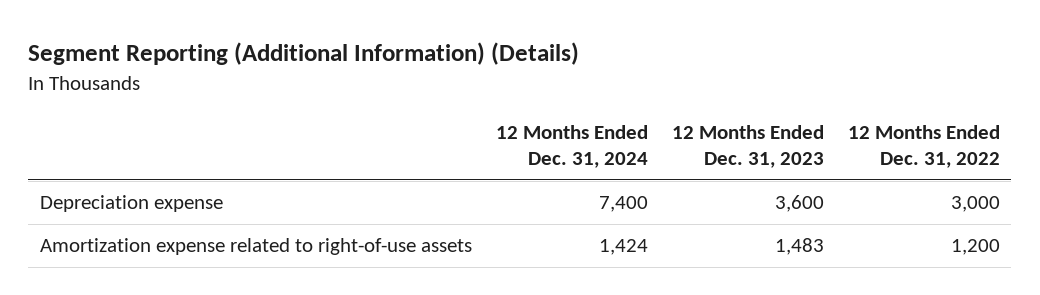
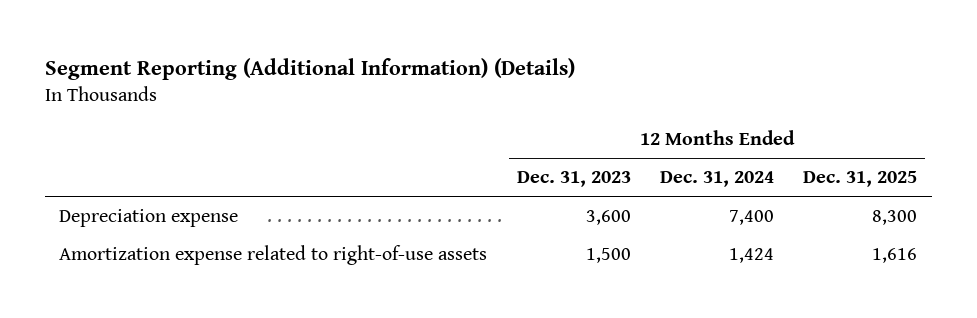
[847,125,1000,169] 12 Months Ended Dec. 31, 2022 -> none
none -> [803,171,918,188] Dec. 31, 2025
[774,238,824,256] 1,483 -> [585,248,631,264] 1,500

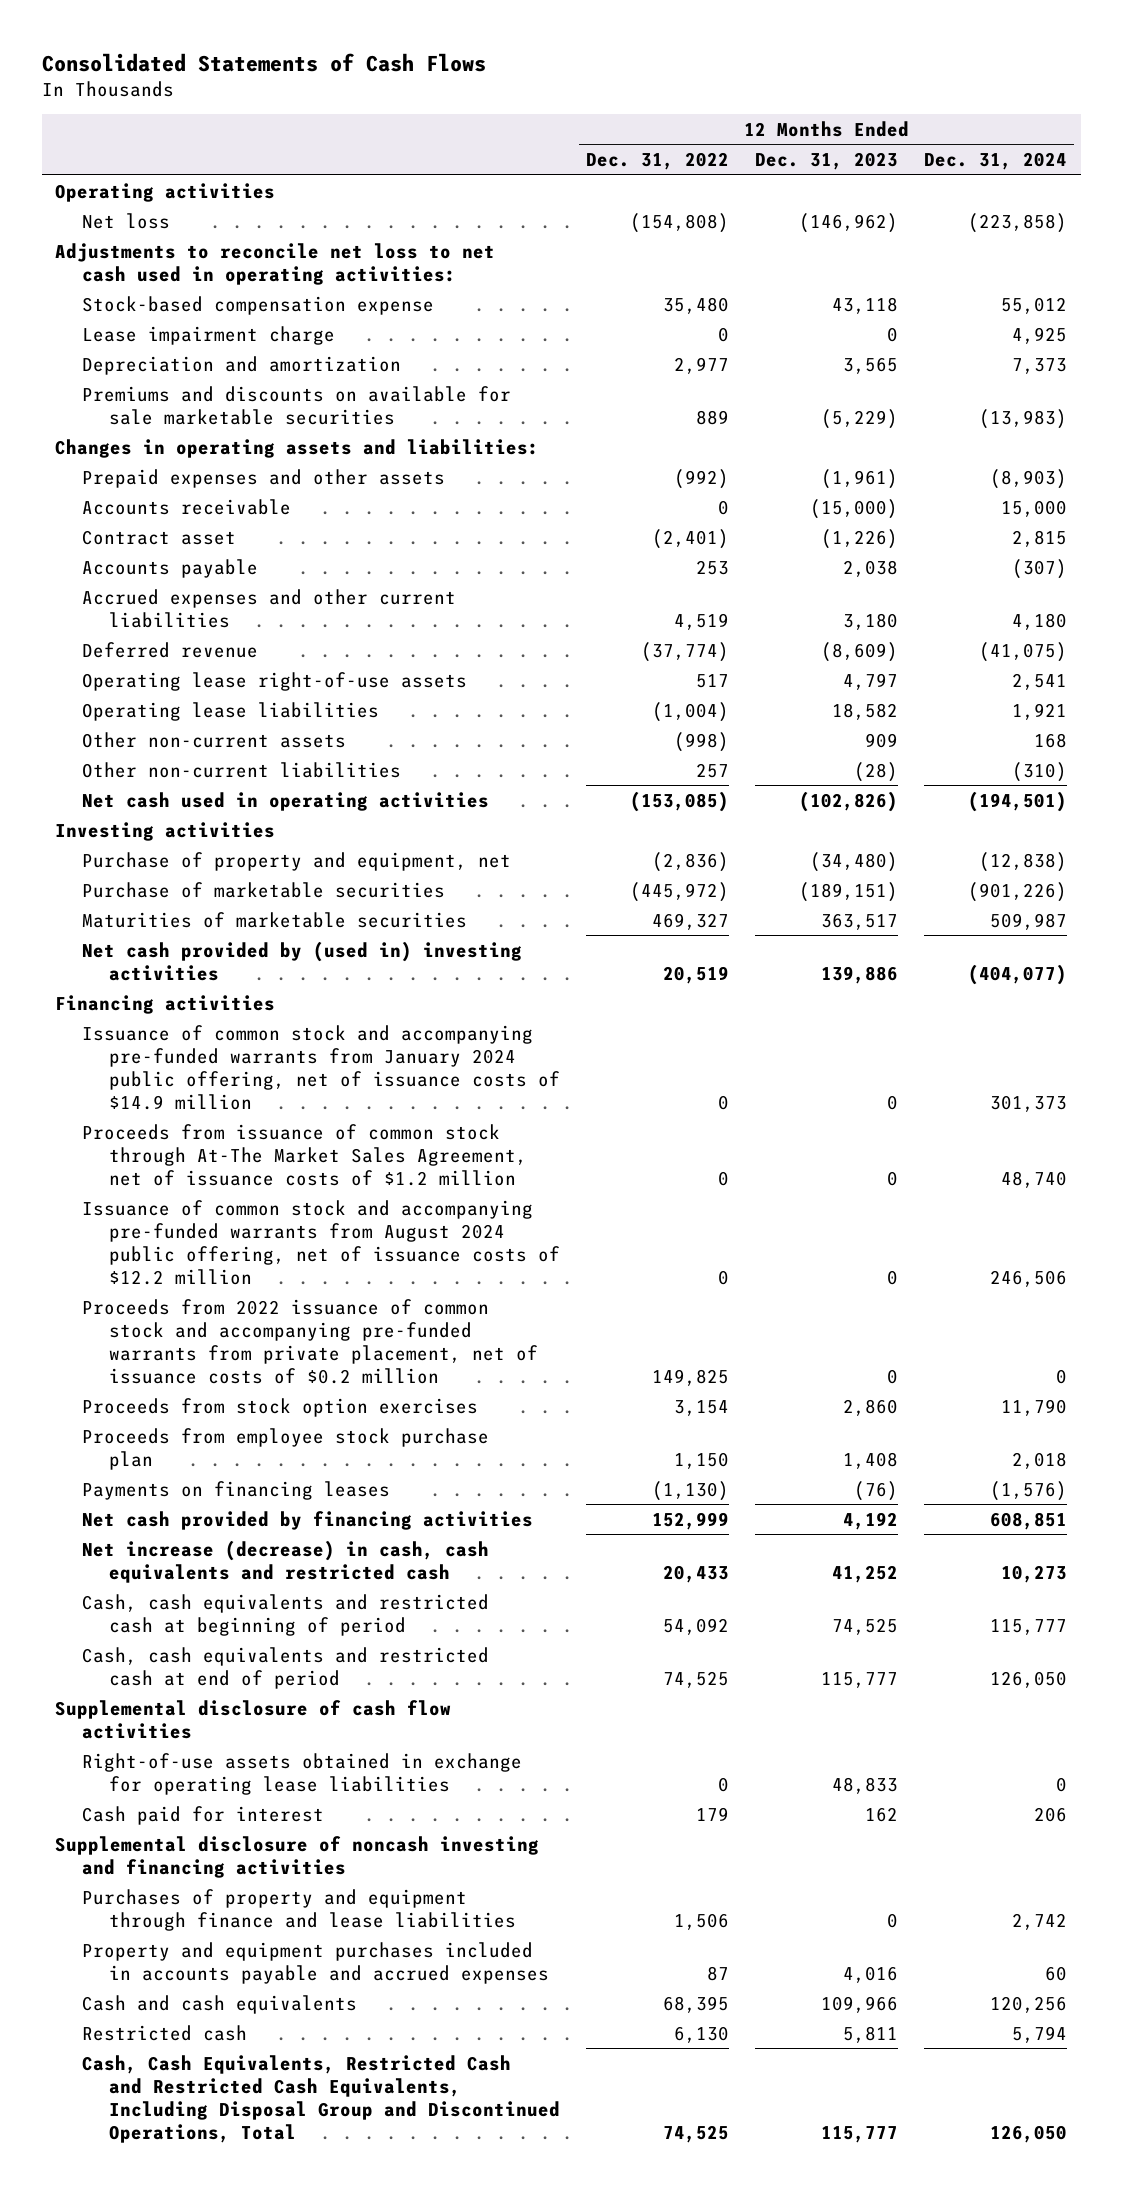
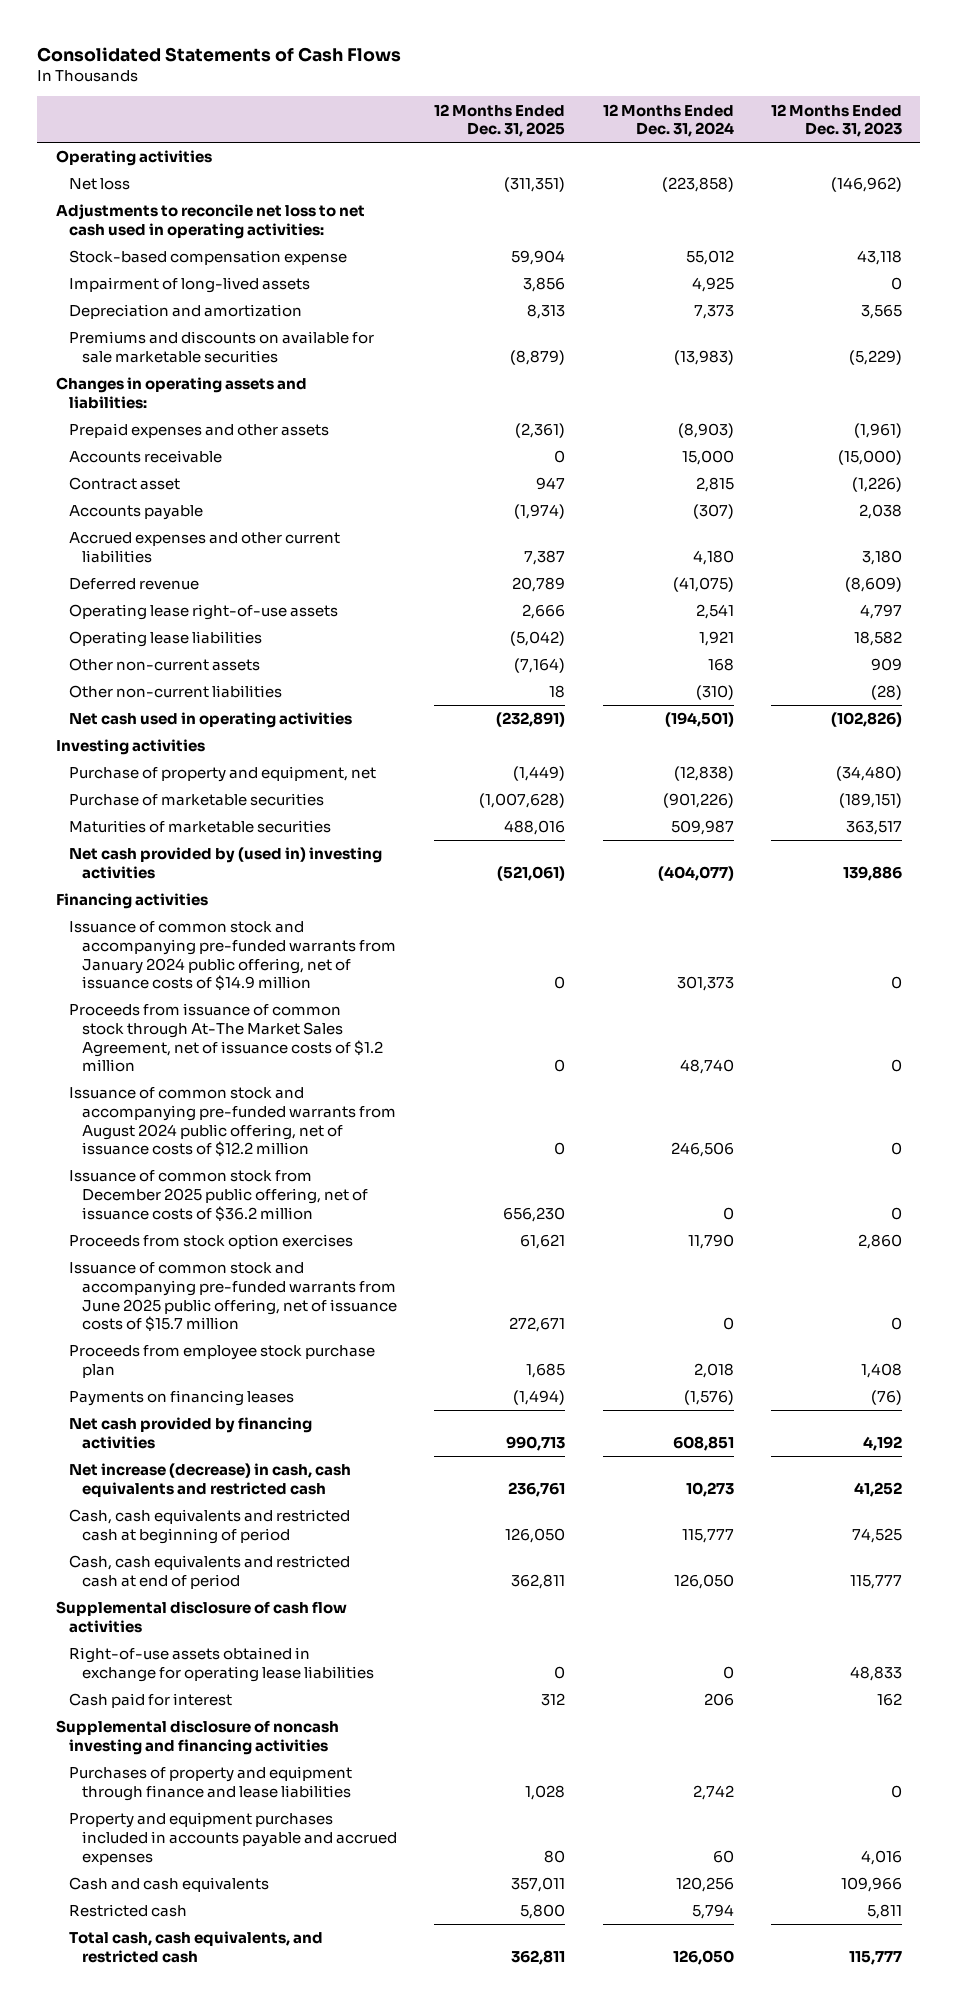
[585,152,729,171] Dec. 31, 2022 -> none
none -> [434,103,566,138] 12 Months Ended Dec. 31, 2025
[81,325,335,345] Lease impairment charge -> [69,277,311,294] Impairment of long-lived assets
[81,1298,538,1384] Proceeds from 2022 issuance of common stock and accompanying pre-funded warrants from private placement, net of issuance costs of $0.2 million -> none
none -> [69,1170,369,1221] Issuance of common stock from December 2025 public offering, net of issuance costs of $36.2 million
none -> [69,1262,398,1332] Issuance of common stock and accompanying pre-funded warrants from June 2025 public offering, net of issuance costs of $15.7 million
[81,2054,560,2143] Cash, Cash Equivalents, Restricted Cash and Restricted Cash Equivalents, Including Disposal Group and Discontinued Operations, Total -> [69,1931,324,1963] Total cash, cash equivalents, and restricted cash

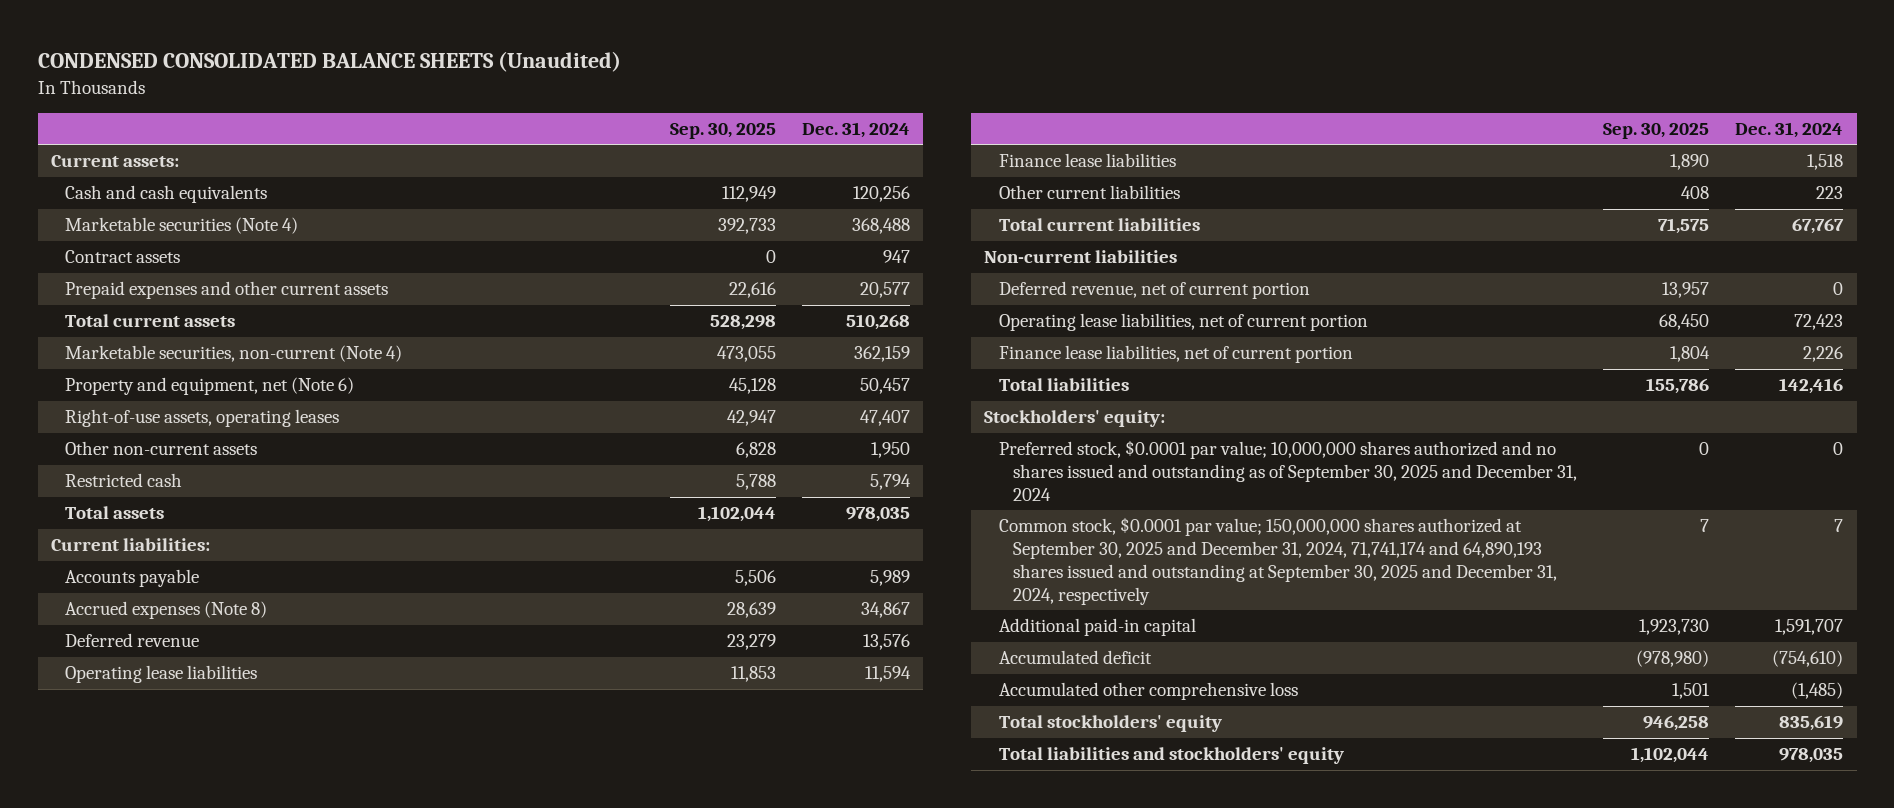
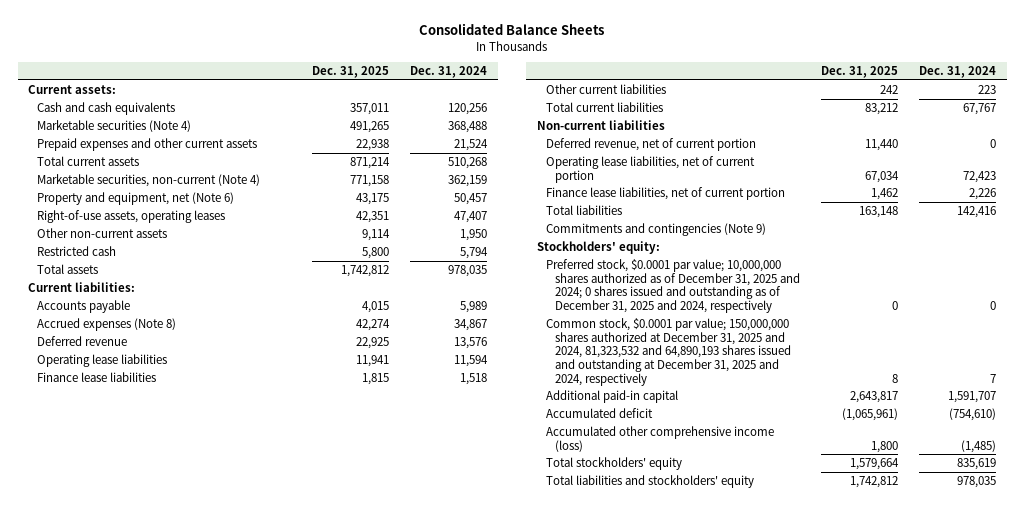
[37,50,621,72] CONDENSED CONSOLIDATED BALANCE SHEETS (Unaudited) -> [419,23,605,36] Consolidated Balance Sheets
[669,123,776,140] Sep. 30, 2025 -> none
none -> [312,66,390,79] Dec. 31, 2025
[65,250,181,264] Contract assets -> none
[859,282,910,299] 20,577 -> [454,139,489,152] 21,524
none -> [545,223,766,237] Commitments and contingencies (Note 9)
[998,440,1577,502] Preferred stock, $0.0001 par value; 10,000,000 shares authorized and no shares issued and outstanding as of September 30, 2025 and December 31, 2024 -> [545,259,800,313] Preferred stock, $0.0001 par value; 10,000,000 shares authorized as of December 31, 2025 and 2024; 0 shares issued and outstanding as of December 31, 2025 and 2024, respectively
[998,517,1557,605] Common stock, $0.0001 par value; 150,000,000 shares authorized at September 30, 2025 and December 31, 2024, 71,741,174 and 64,890,193 shares issued and outstanding at September 30, 2025 and December 31, 2024, respectively -> [545,318,791,386] Common stock, $0.0001 par value; 150,000,000 shares authorized at December 31, 2025 and 2024, 81,323,532 and 64,890,193 shares issued and outstanding at December 31, 2025 and 2024, respectively
[998,682,1298,701] Accumulated other comprehensive loss -> [545,426,774,452] Accumulated other comprehensive income (loss)

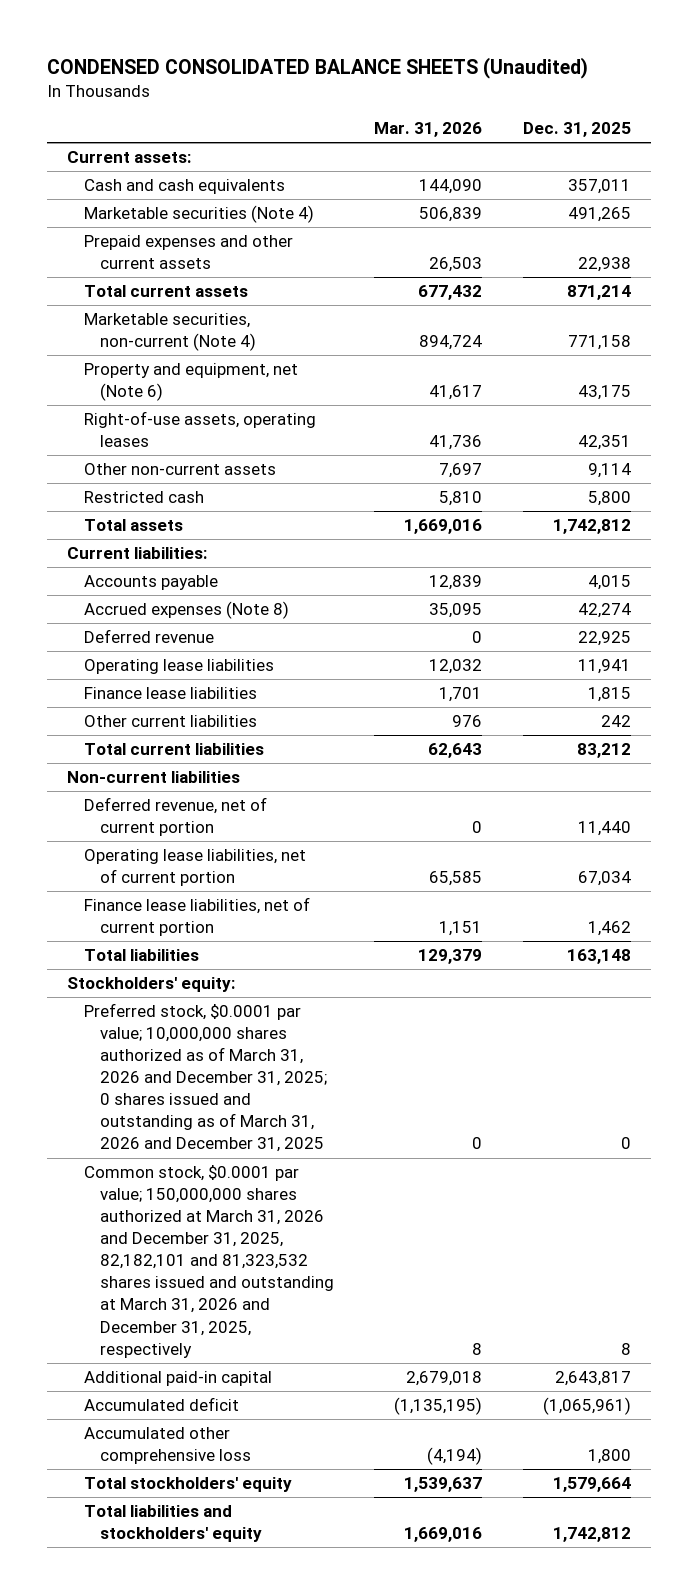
[419,23,605,36] Consolidated Balance Sheets -> [46,56,588,79] CONDENSED CONSOLIDATED BALANCE SHEETS (Unaudited)
[410,66,488,79] Dec. 31, 2024 -> none
none -> [374,122,483,138] Mar. 31, 2026
[545,223,766,237] Commitments and contingencies (Note 9) -> none
[545,259,800,313] Preferred stock, $0.0001 par value; 10,000,000 shares authorized as of December 31, 2025 and 2024; 0 shares issued and outstanding as of December 31, 2025 and 2024, respectively -> [83,1003,327,1153] Preferred stock, $0.0001 par value; 10,000,000 shares authorized as of March 31, 2026 and December 31, 2025; 0 shares issued and outstanding as of March 31, 2026 and December 31, 2025
[545,318,791,386] Common stock, $0.0001 par value; 150,000,000 shares authorized at December 31, 2025 and 2024, 81,323,532 and 64,890,193 shares issued and outstanding at December 31, 2025 and 2024, respectively -> [83,1165,334,1358] Common stock, $0.0001 par value; 150,000,000 shares authorized at March 31, 2026 and December 31, 2025, 82,182,101 and 81,323,532 shares issued and outstanding at March 31, 2026 and December 31, 2025, respectively
[545,426,774,452] Accumulated other comprehensive income (loss) -> [83,1427,251,1465] Accumulated other comprehensive loss

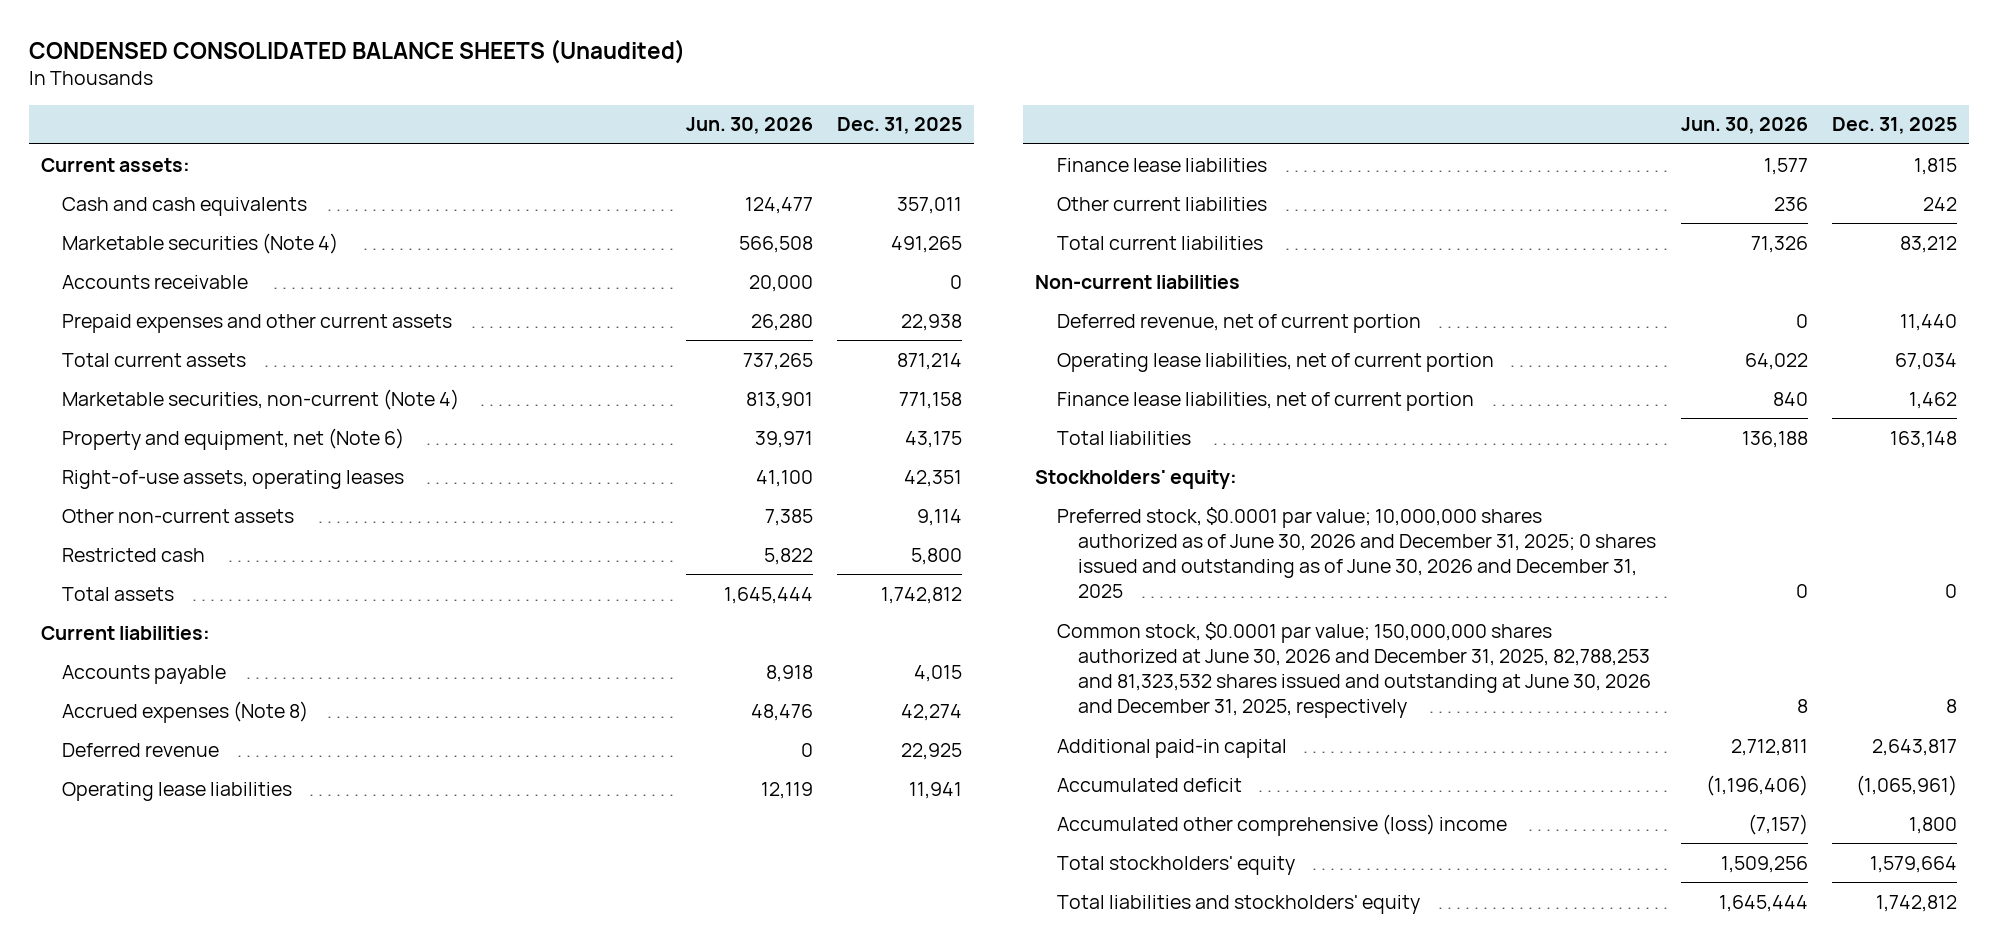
[374,122,483,138] Mar. 31, 2026 -> none
none -> [686,117,814,135] Jun. 30, 2026
none -> [62,274,249,289] Accounts receivable
[83,1003,327,1153] Preferred stock, $0.0001 par value; 10,000,000 shares authorized as of March 31, 2026 and December 31, 2025; 0 shares issued and outstanding as of March 31, 2026 and December 31, 2025 -> [1056,506,1657,599] Preferred stock, $0.0001 par value; 10,000,000 shares authorized as of June 30, 2026 and December 31, 2025; 0 shares issued and outstanding as of June 30, 2026 and December 31, 2025
[83,1165,334,1358] Common stock, $0.0001 par value; 150,000,000 shares authorized at March 31, 2026 and December 31, 2025, 82,182,101 and 81,323,532 shares issued and outstanding at March 31, 2026 and December 31, 2025, respectively -> [1056,621,1652,719] Common stock, $0.0001 par value; 150,000,000 shares authorized at June 30, 2026 and December 31, 2025, 82,788,253 and 81,323,532 shares issued and outstanding at June 30, 2026 and December 31, 2025, respectively
[83,1427,251,1465] Accumulated other comprehensive loss -> [1056,813,1507,836] Accumulated other comprehensive (loss) income

